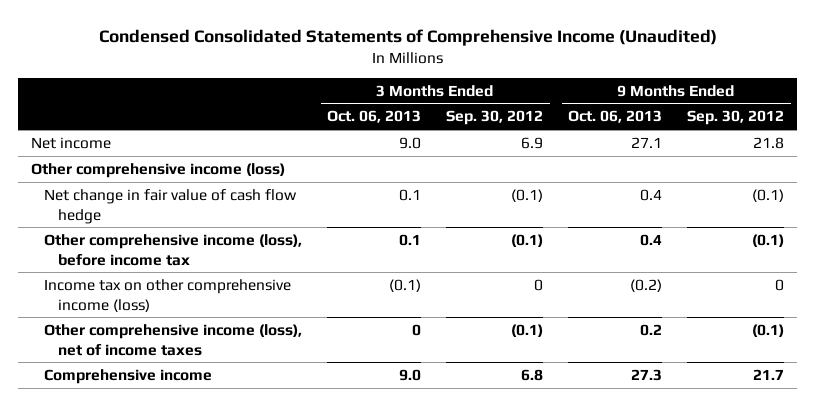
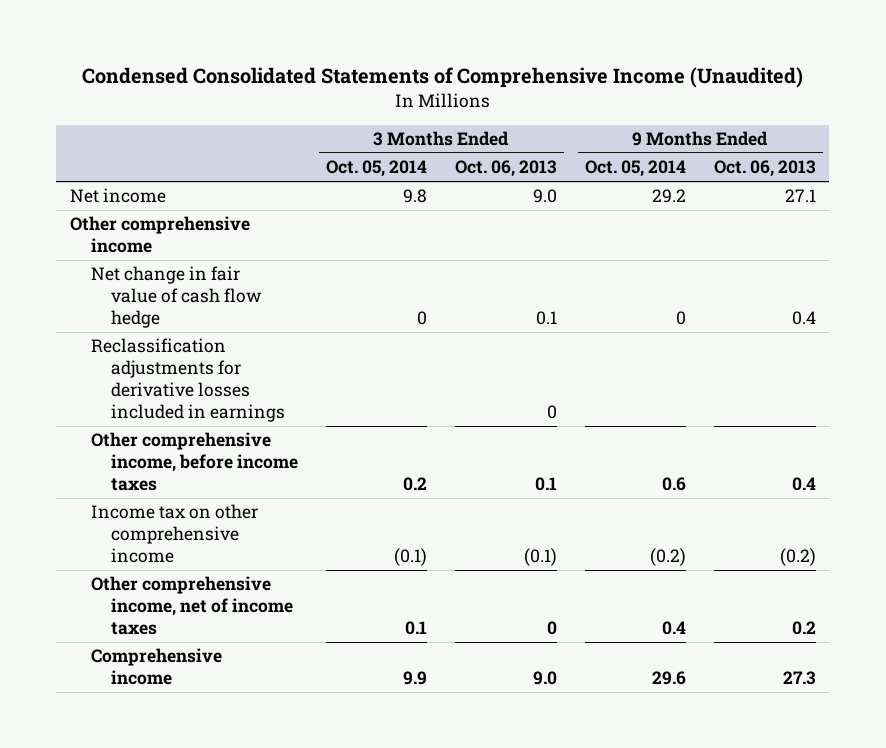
[446,110,544,126] Sep. 30, 2012 -> none
[687,110,785,126] Sep. 30, 2012 -> none
none -> [326,160,428,178] Oct. 05, 2014
none -> [584,160,686,178] Oct. 05, 2014
[30,162,285,178] Other comprehensive income (loss) -> [70,216,251,254] Other comprehensive income
none -> [90,338,286,423] Reclassification adjustments for derivative losses included in earnings
[44,233,303,266] Other comprehensive income (loss), before income tax -> [90,432,299,492] Other comprehensive income, before income taxes
[44,278,292,312] Income tax on other comprehensive income (loss) -> [90,504,258,564] Income tax on other comprehensive income
[44,323,303,356] Other comprehensive income (loss), net of income taxes -> [90,576,294,636] Other comprehensive income, net of income taxes

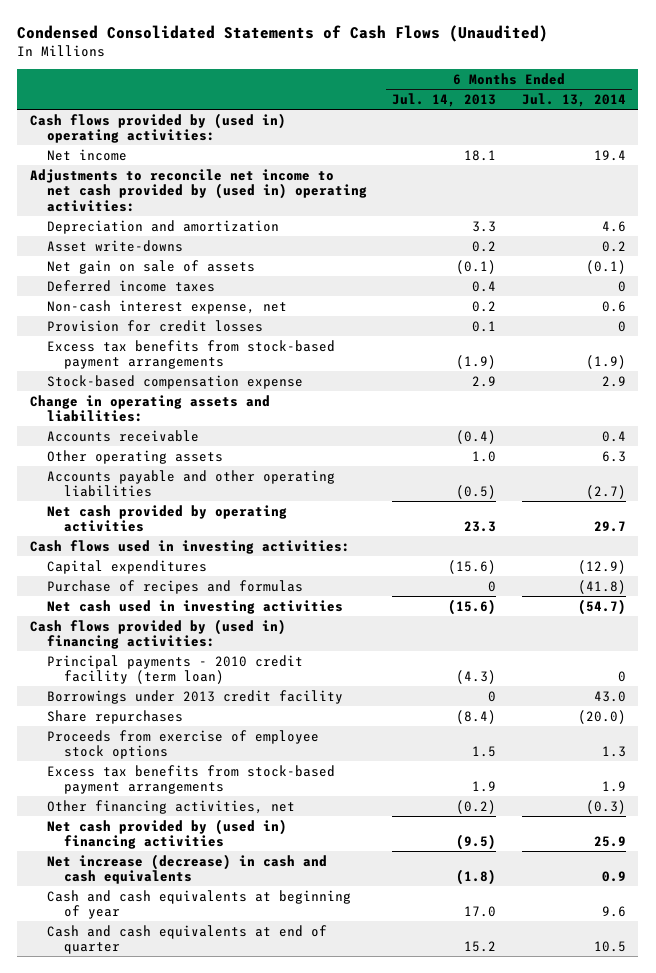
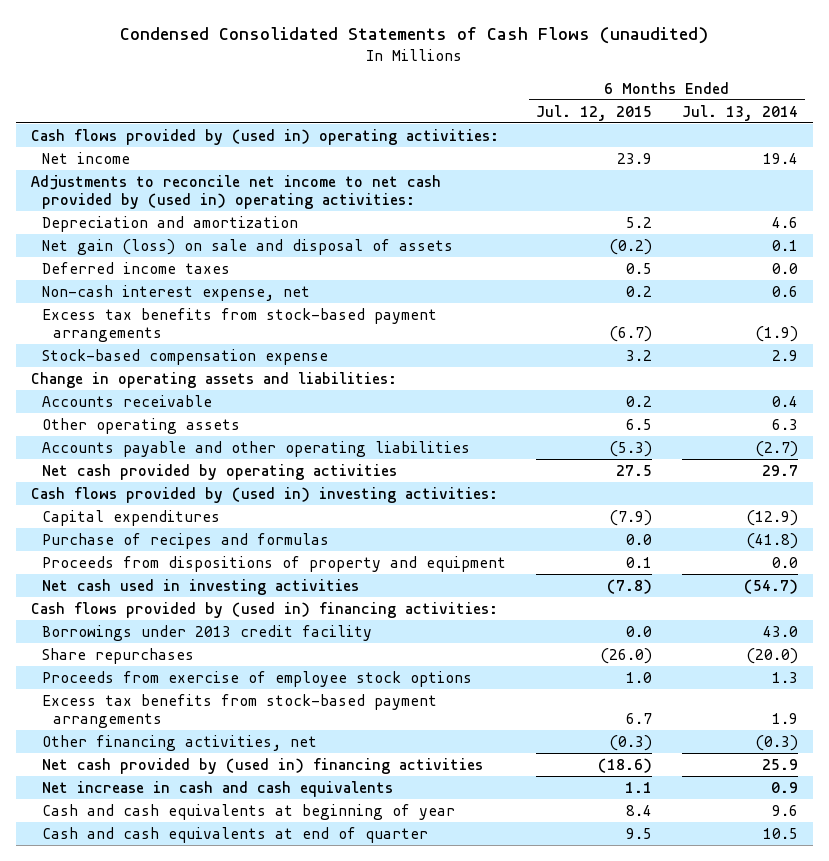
[17,24,549,42] Condensed Consolidated Statements of Cash Flows (Unaudited) -> [120,27,709,45] Condensed Consolidated Statements of Cash Flows (unaudited)
[392,92,497,107] Jul. 14, 2013 -> none
none -> [535,104,652,121] Jul. 12, 2015
[46,239,183,252] Asset write-downs -> none
[46,259,255,274] Net gain on sale of assets -> [42,238,454,255] Net gain (loss) on sale and disposal of assets
[585,259,626,274] (0.1) -> [771,239,798,251] 0.1
[617,280,626,292] 0 -> [771,262,798,274] 0.0
[46,319,263,332] Provision for credit losses -> none
[30,539,351,554] Cash flows used in investing activities: -> [30,486,498,503] Cash flows provided by (used in) investing activities:
none -> [42,555,507,572] Proceeds from dispositions of property and equipment
[46,654,303,685] Principal payments - 2010 credit facility (term loan) -> none
[46,853,327,885] Net increase (decrease) in cash and cash equivalents -> [42,780,394,797] Net increase in cash and cash equivalents

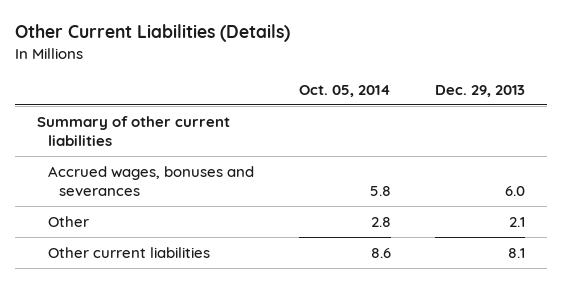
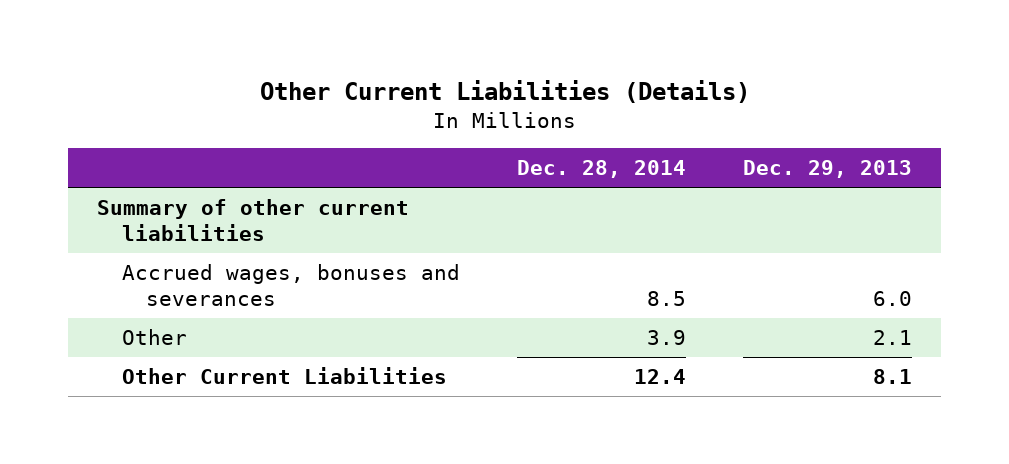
[298,84,391,97] Oct. 05, 2014 -> none
none -> [516,160,686,179] Dec. 28, 2014
[48,246,211,258] Other current liabilities -> [121,367,447,385] Other Current Liabilities

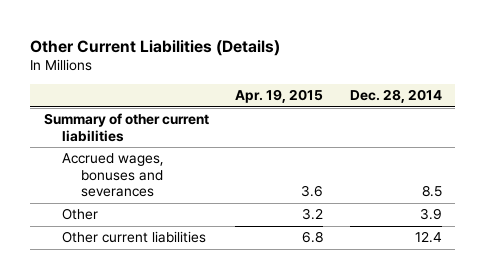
[743,160,913,179] Dec. 29, 2013 -> none
none -> [235,89,324,104] Apr. 19, 2015
[121,367,447,385] Other Current Liabilities -> [62,231,207,244] Other current liabilities

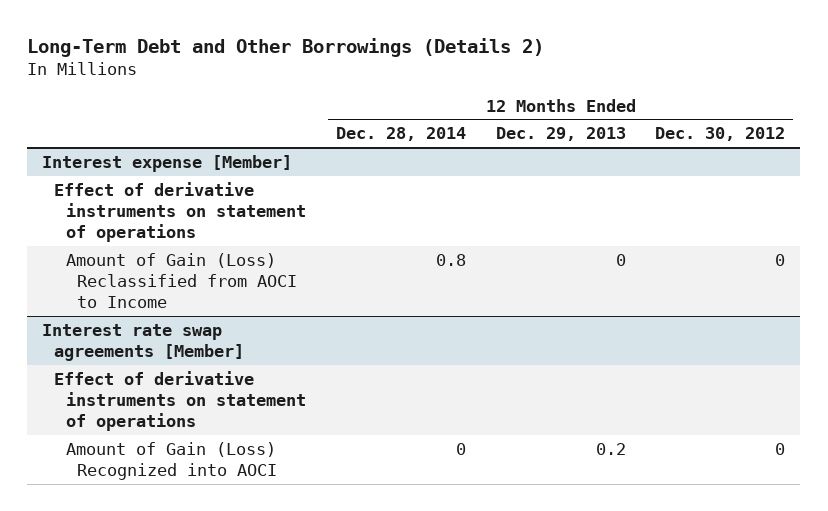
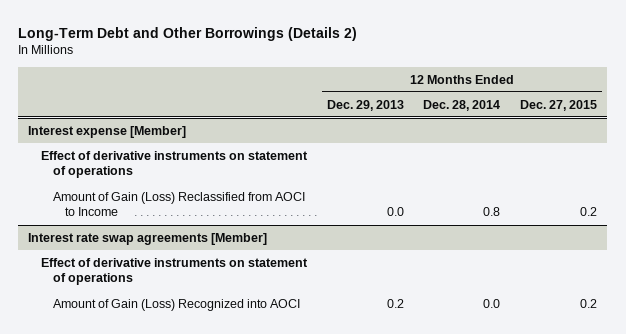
[655,127,786,142] Dec. 30, 2012 -> none
none -> [520,99,598,111] Dec. 27, 2015
[615,253,626,266] 0 -> [386,207,404,217] 0.0
[455,442,466,455] 0 -> [483,298,501,308] 0.0

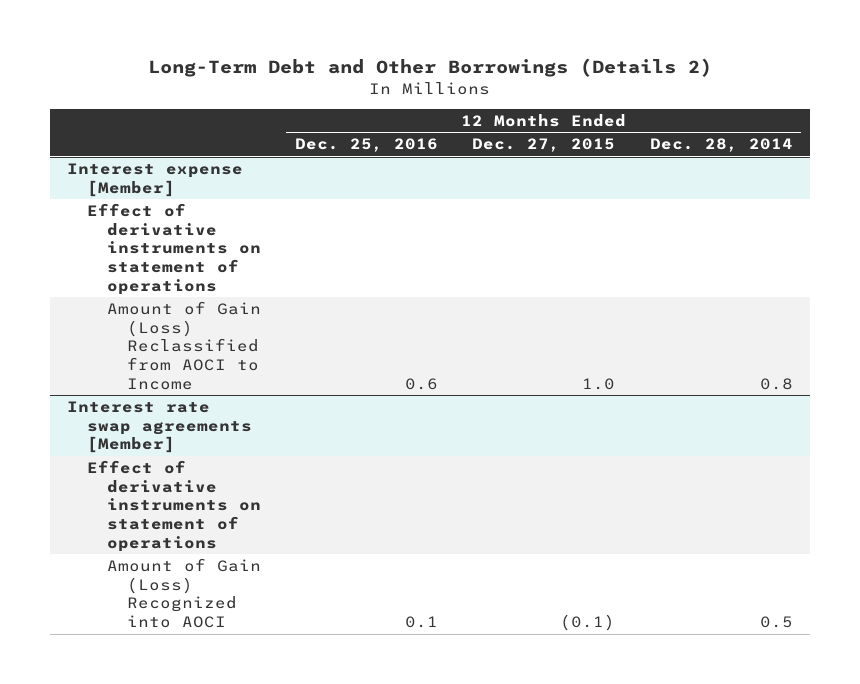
[326,99,404,111] Dec. 29, 2013 -> none
none -> [295,138,439,153] Dec. 25, 2016
[580,207,598,217] 0.2 -> [582,377,616,390] 1.0
[483,298,501,308] 0.0 -> [759,616,793,629] 0.5
[580,298,598,308] 0.2 -> [560,614,616,632] (0.1)

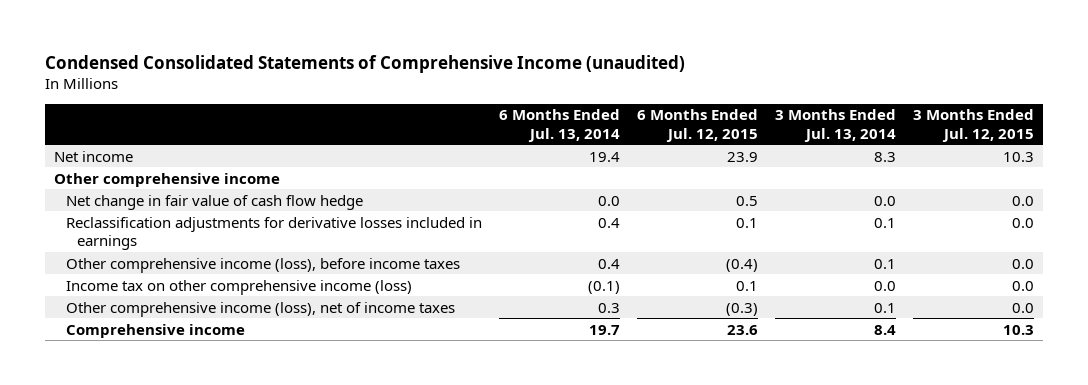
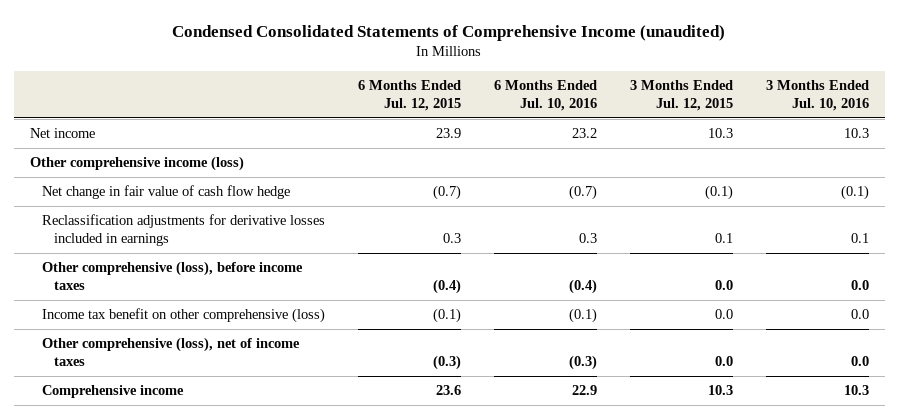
[498,109,620,142] 6 Months Ended Jul. 13, 2014 -> none
[774,109,896,142] 3 Months Ended Jul. 13, 2014 -> none
none -> [493,80,597,112] 6 Months Ended Jul. 10, 2016
none -> [765,80,869,112] 3 Months Ended Jul. 10, 2016
[53,172,280,187] Other comprehensive income -> [30,156,245,172] Other comprehensive income (loss)
[735,195,758,206] 0.5 -> [432,185,461,201] (0.7)
[1012,195,1035,206] 0.0 -> [704,185,733,201] (0.1)
[735,217,758,228] 0.1 -> [442,233,461,244] 0.3
[1012,217,1035,228] 0.0 -> [714,233,733,244] 0.1
[65,257,460,273] Other comprehensive income (loss), before income taxes -> [42,261,304,291] Other comprehensive (loss), before income taxes
[65,279,412,295] Income tax on other comprehensive income (loss) -> [42,308,326,324] Income tax benefit on other comprehensive (loss)
[735,280,758,291] 0.1 -> [432,308,461,324] (0.1)
[65,301,455,317] Other comprehensive income (loss), net of income taxes -> [42,337,301,367] Other comprehensive (loss), net of income taxes

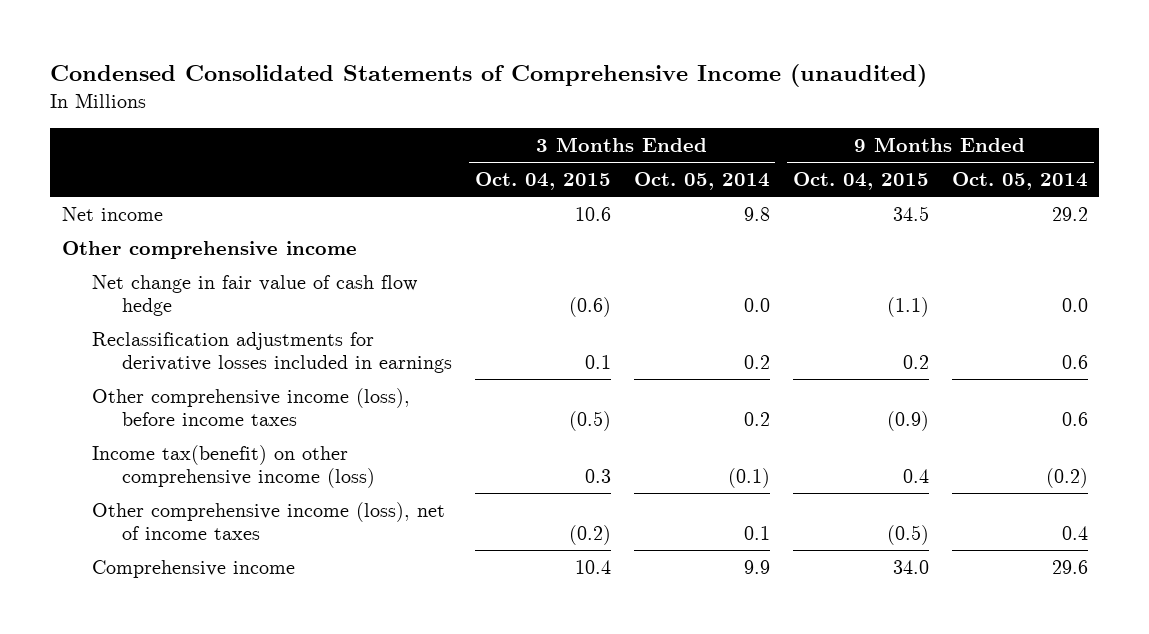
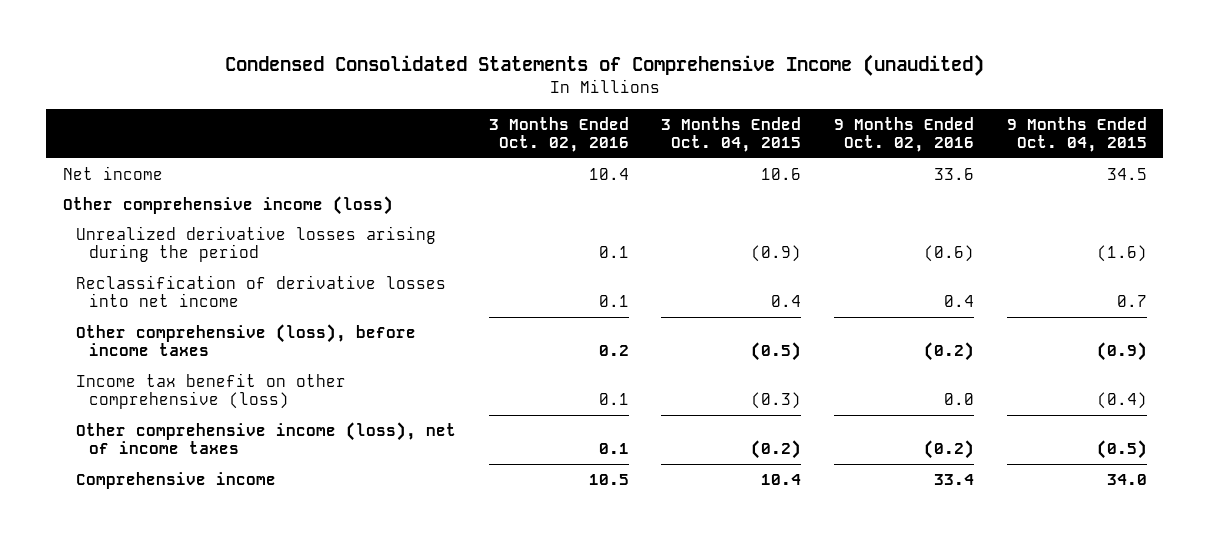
[633,172,770,191] Oct. 05, 2014 -> none
[951,172,1088,191] Oct. 05, 2014 -> none
none -> [488,116,629,153] 3 Months Ended Oct. 02, 2016
none -> [834,116,975,153] 9 Months Ended Oct. 02, 2016
[91,274,418,317] Net change in fair value of cash flow hedge -> none
[61,240,357,259] Other comprehensive income -> [62,195,393,215] Other comprehensive income (loss)
none -> [75,225,436,263] Unrealized derivative losses arising during the period
[91,331,452,374] Reclassification adjustments for derivative losses included in earnings -> [75,274,446,308] Reclassification of derivative losses into net income
[584,355,611,370] 0.1 -> [771,295,802,308] 0.4
[902,355,929,370] 0.2 -> [1116,295,1147,308] 0.7
[91,387,410,427] Other comprehensive income (loss), before income taxes -> [75,323,416,357] Other comprehensive (loss), before income taxes
[91,444,375,489] Income tax(benefit) on other comprehensive income (loss) -> [75,372,346,410] Income tax benefit on other comprehensive (loss)
[584,469,611,484] 0.3 -> [751,392,802,410] (0.3)
[902,469,929,484] 0.4 -> [1096,392,1147,410] (0.4)

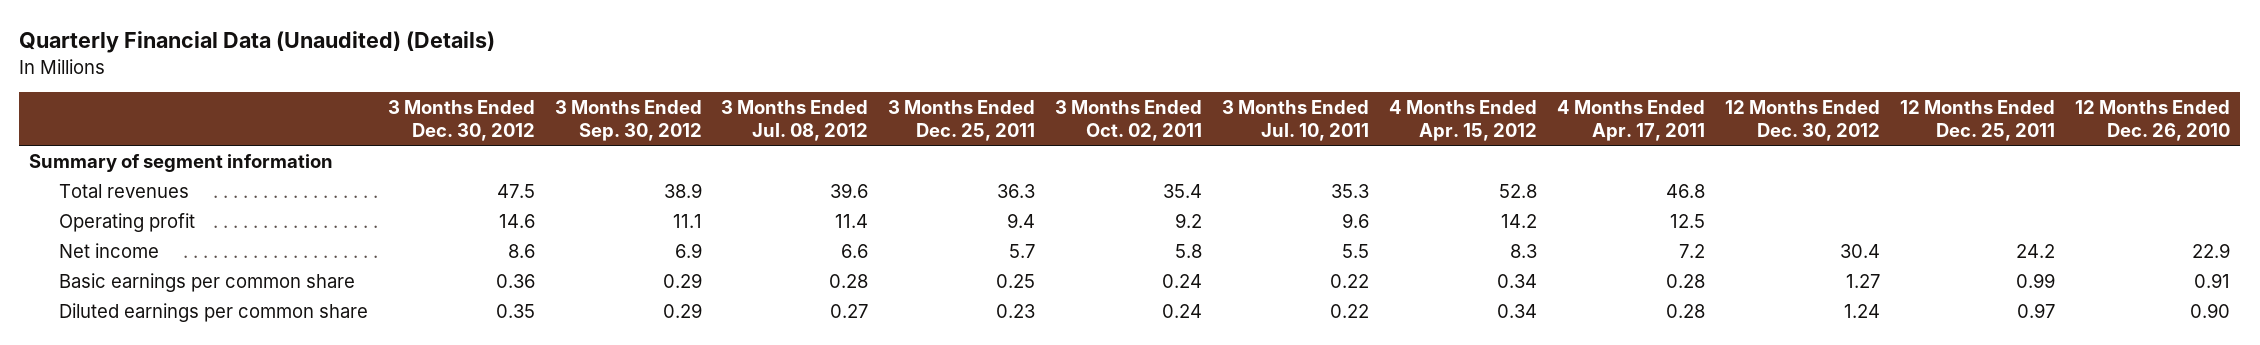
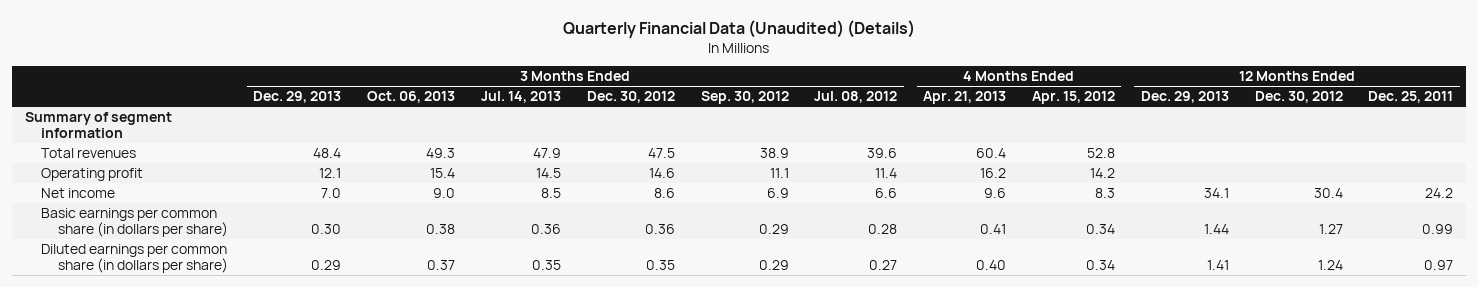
[888,100,1036,142] 3 Months Ended Dec. 25, 2011 -> none
[1055,100,1203,142] 3 Months Ended Oct. 02, 2011 -> none
[1222,100,1370,142] 3 Months Ended Jul. 10, 2011 -> none
[1557,100,1706,142] 4 Months Ended Apr. 17, 2011 -> none
[2075,100,2231,142] 12 Months Ended Dec. 26, 2010 -> none
none -> [253,91,342,104] Dec. 29, 2013
none -> [367,91,456,104] Oct. 06, 2013
none -> [480,91,561,104] Jul. 14, 2013
none -> [923,91,1007,105] Apr. 21, 2013
none -> [1140,91,1229,104] Dec. 29, 2013
[58,272,355,292] Basic earnings per common share -> [41,208,228,238] Basic earnings per common share (in dollars per share)
[58,302,368,322] Diluted earnings per common share -> [41,244,228,274] Diluted earnings per common share (in dollars per share)

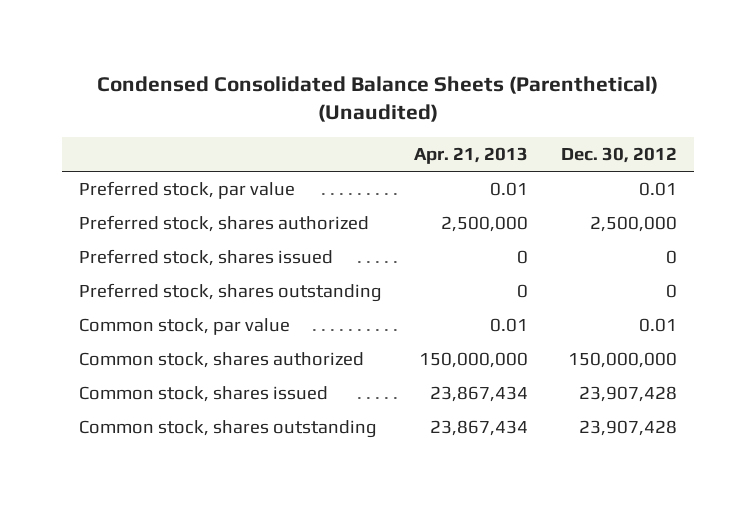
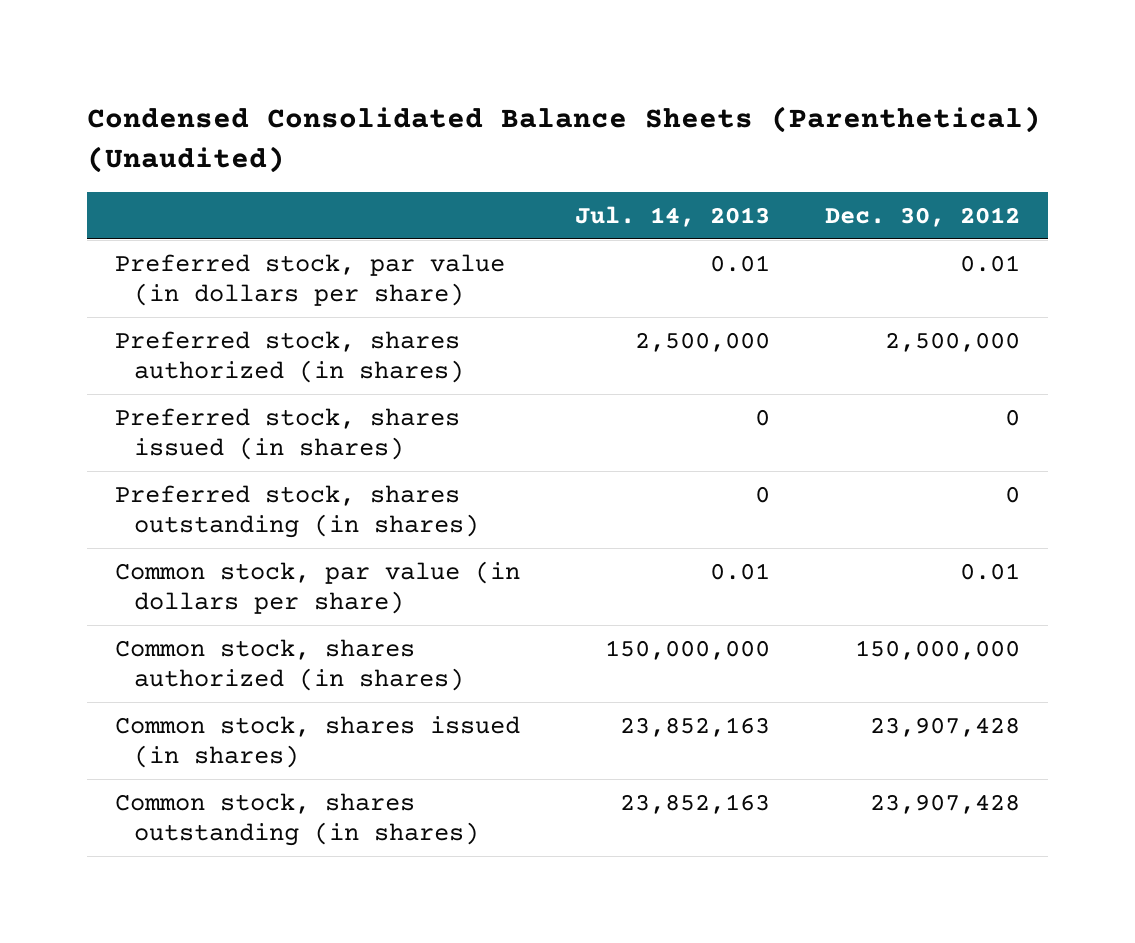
[414,147,529,165] Apr. 21, 2013 -> none
none -> [574,205,770,227] Jul. 14, 2013
[78,180,295,199] Preferred stock, par value -> [114,253,505,307] Preferred stock, par value (in dollars per share)
[78,214,369,232] Preferred stock, shares authorized -> [114,330,465,384] Preferred stock, shares authorized (in shares)
[78,248,333,266] Preferred stock, shares issued -> [114,407,460,461] Preferred stock, shares issued (in shares)
[78,282,382,302] Preferred stock, shares outstanding -> [114,484,480,539] Preferred stock, shares outstanding (in shares)
[78,317,290,335] Common stock, par value -> [114,560,520,615] Common stock, par value (in dollars per share)
[78,351,364,368] Common stock, shares authorized -> [114,638,465,692] Common stock, shares authorized (in shares)
[78,385,328,402] Common stock, shares issued -> [114,715,520,769] Common stock, shares issued (in shares)
[78,419,377,438] Common stock, shares outstanding -> [114,792,480,847] Common stock, shares outstanding (in shares)

